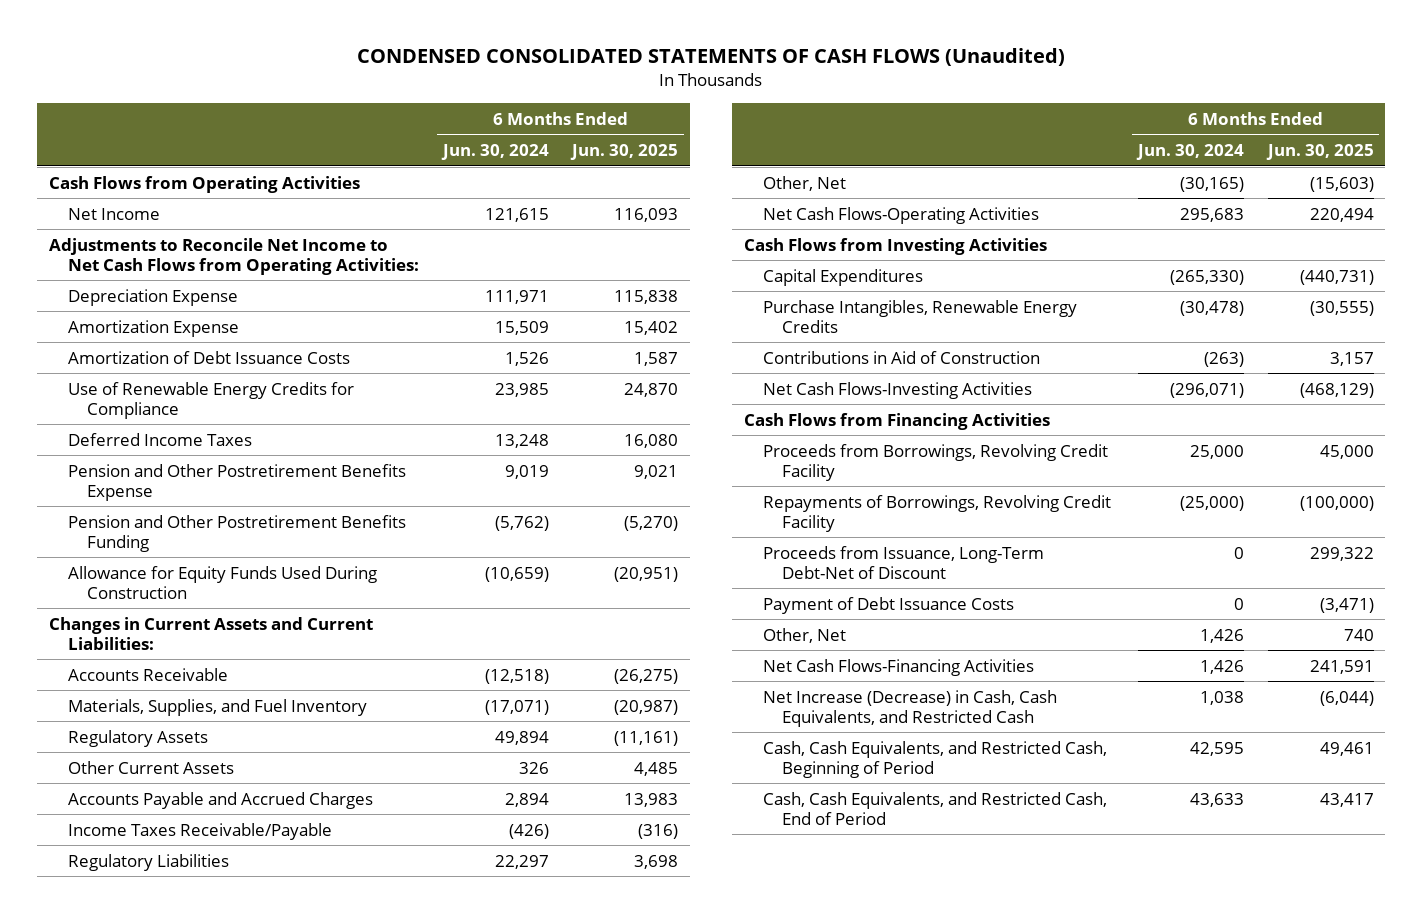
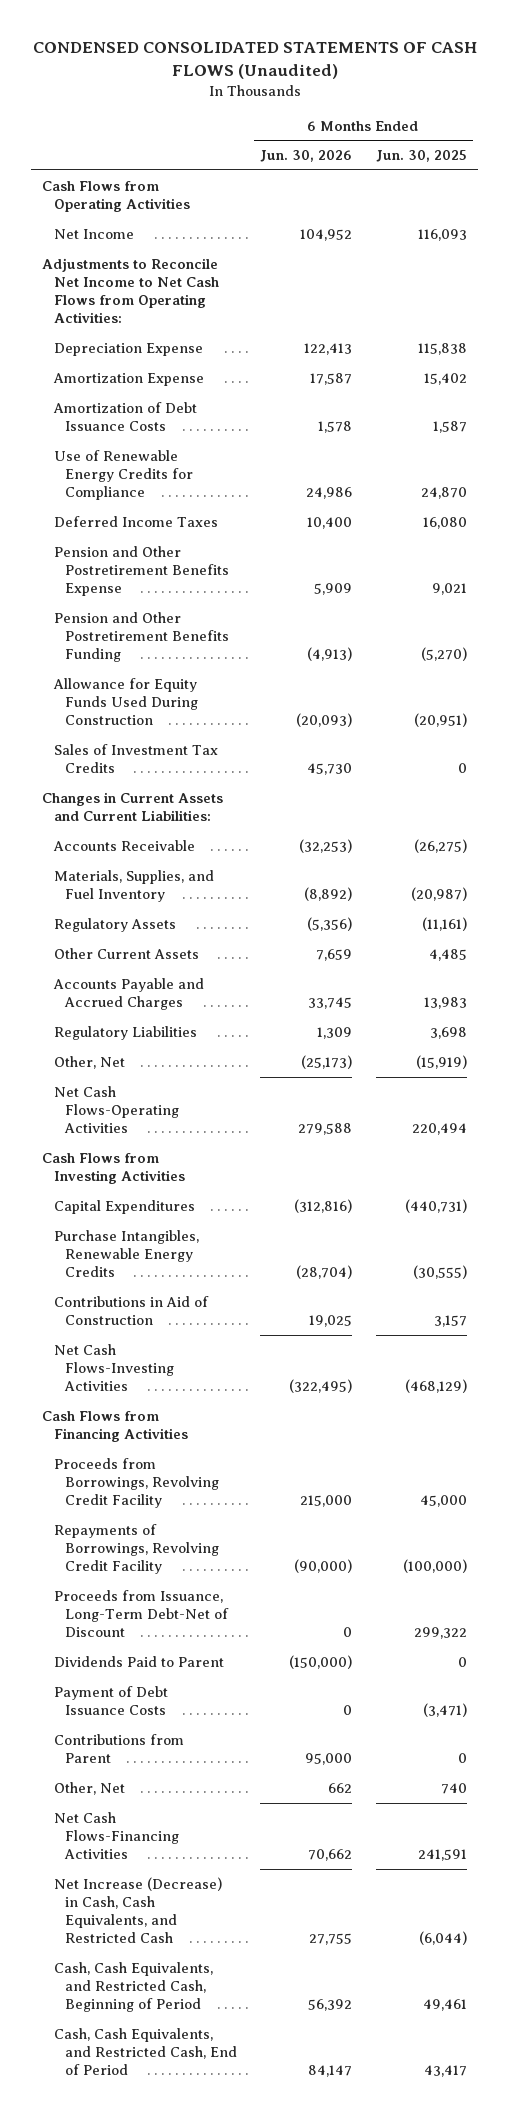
[440,143,549,160] Jun. 30, 2024 -> none
none -> [260,150,353,163] Jun. 30, 2026
none -> [53,743,218,773] Sales of Investment Tax Credits
[68,822,333,840] Income Taxes Receivable/Payable -> none
[1309,176,1374,192] (15,603) -> [415,1054,467,1069] (15,919)
none -> [53,1655,224,1667] Dividends Paid to Parent
none -> [53,1733,184,1763] Contributions from Parent

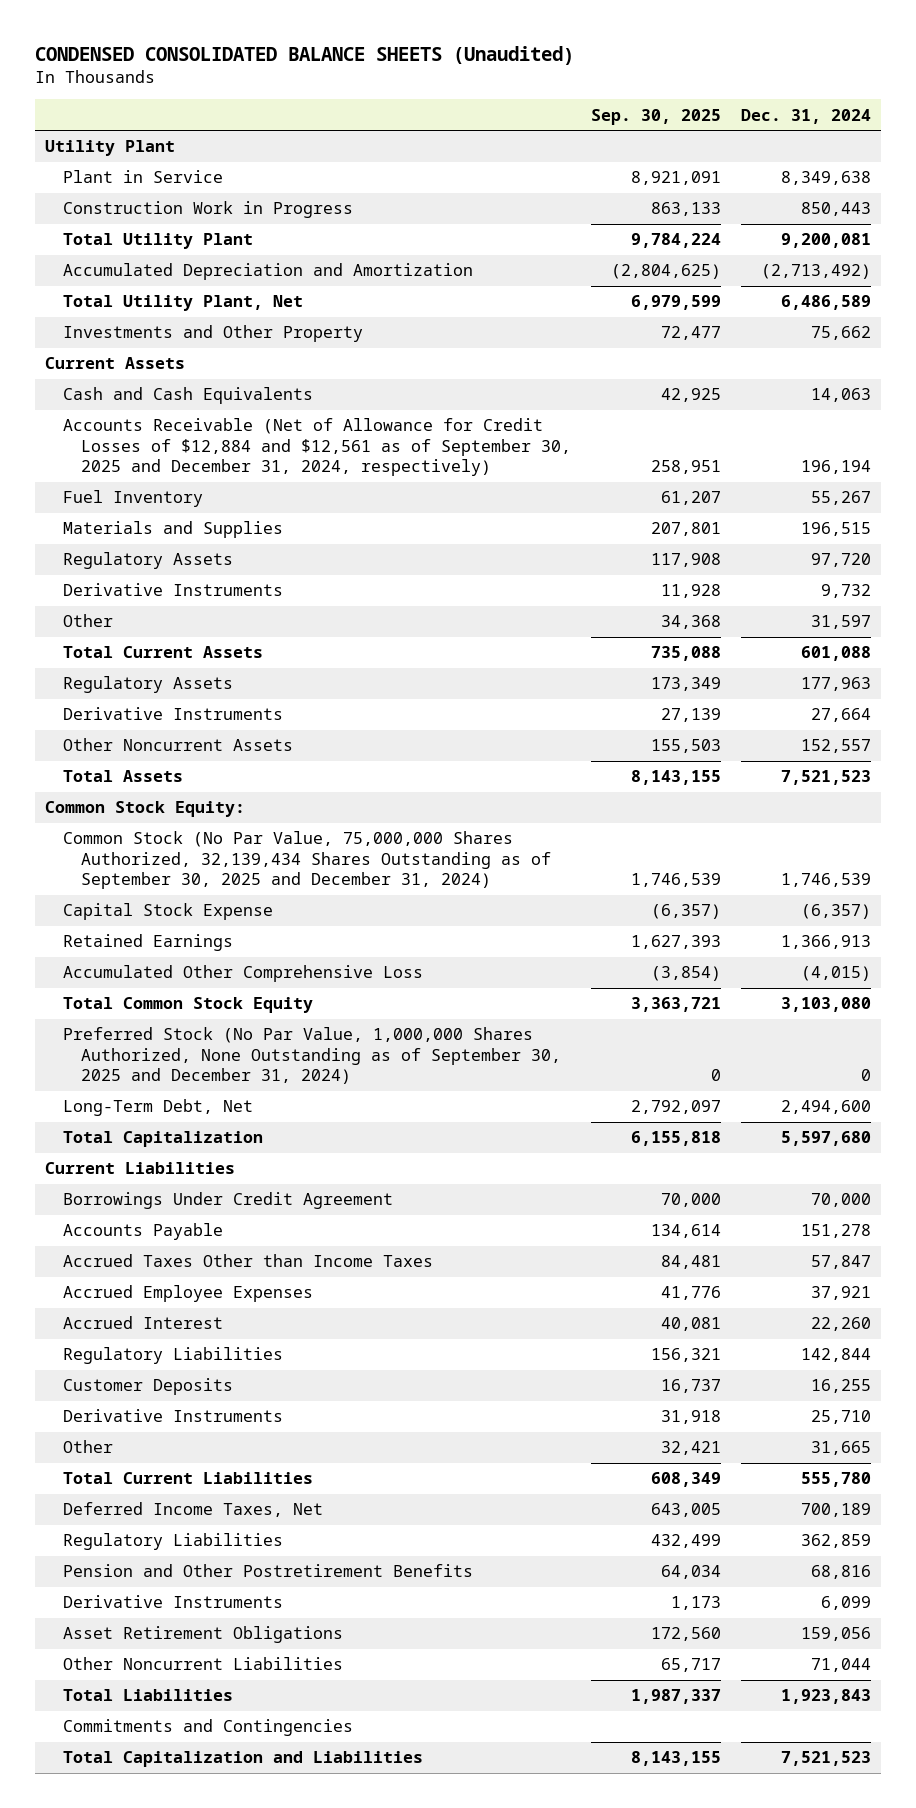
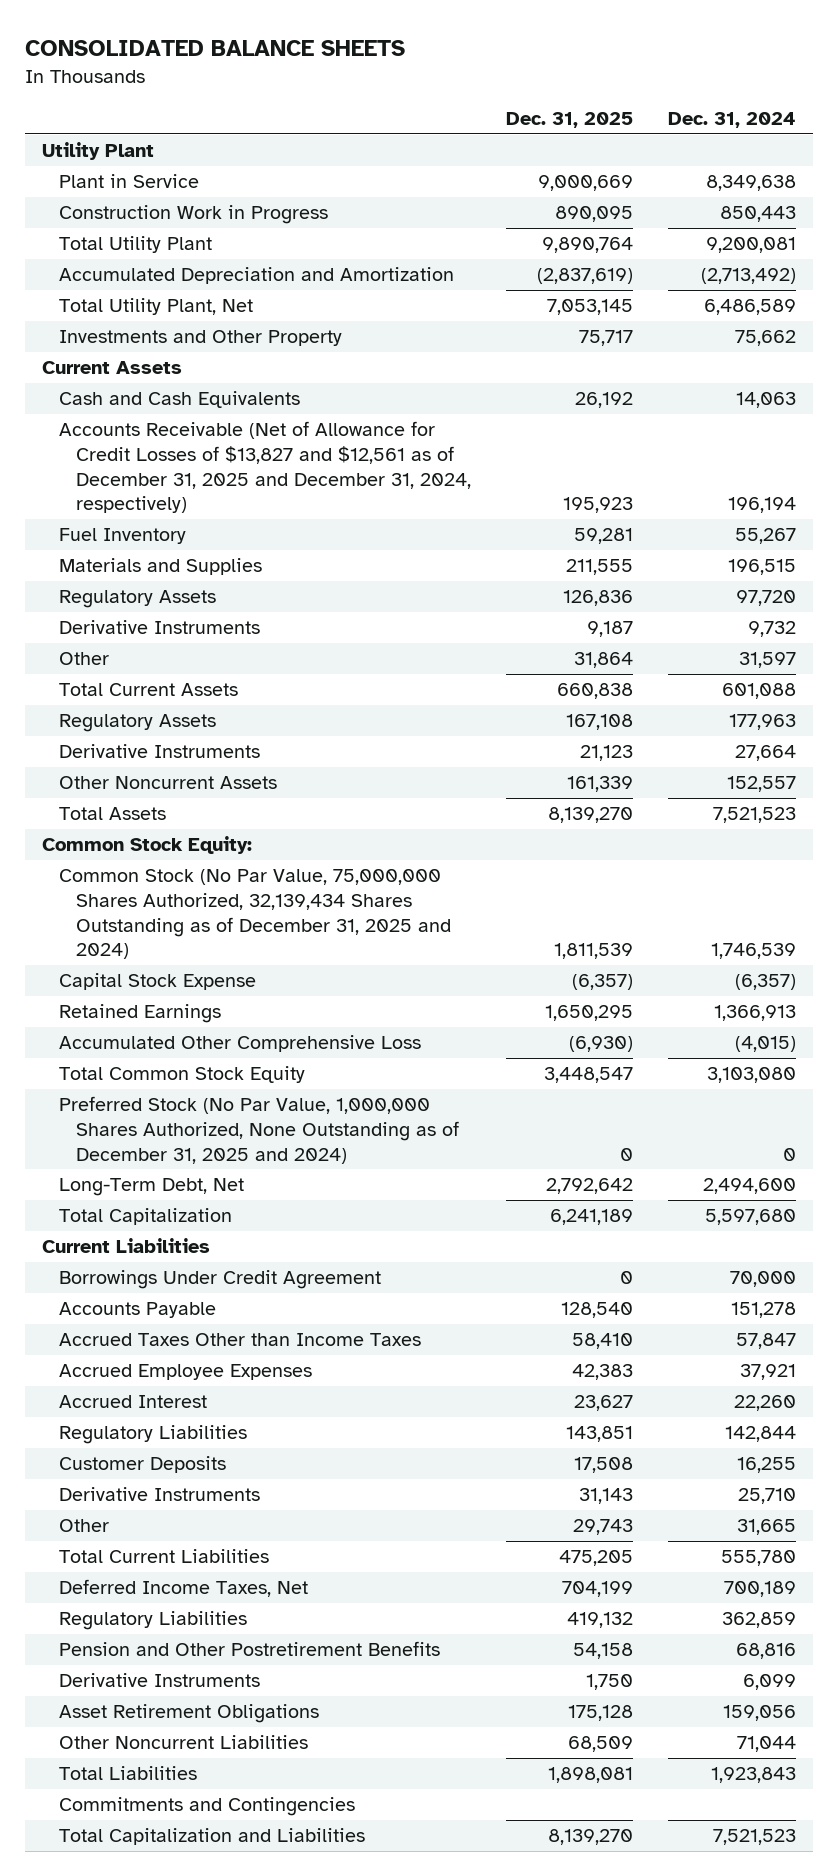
[35,45,575,65] CONDENSED CONSOLIDATED BALANCE SHEETS (Unaudited) -> [25,39,406,56] CONSOLIDATED BALANCE SHEETS
[590,108,721,125] Sep. 30, 2025 -> none
none -> [506,111,634,128] Dec. 31, 2025
[62,418,571,477] Accounts Receivable (Net of Allowance for Credit Losses of $12,884 and $12,561 as of September 30, 2025 and December 31, 2024, respectively) -> [59,421,472,514] Accounts Receivable (Net of Allowance for Credit Losses of $13,827 and $12,561 as of December 31, 2025 and December 31, 2024, respectively)
[62,831,551,890] Common Stock (No Par Value, 75,000,000 Shares Authorized, 32,139,434 Shares Outstanding as of September 30, 2025 and December 31, 2024) -> [59,869,452,960] Common Stock (No Par Value, 75,000,000 Shares Authorized, 32,139,434 Shares Outstanding as of December 31, 2025 and 2024)
[62,1027,561,1085] Preferred Stock (No Par Value, 1,000,000 Shares Authorized, None Outstanding as of September 30, 2025 and December 31, 2024) -> [59,1096,460,1164] Preferred Stock (No Par Value, 1,000,000 Shares Authorized, None Outstanding as of December 31, 2025 and 2024)

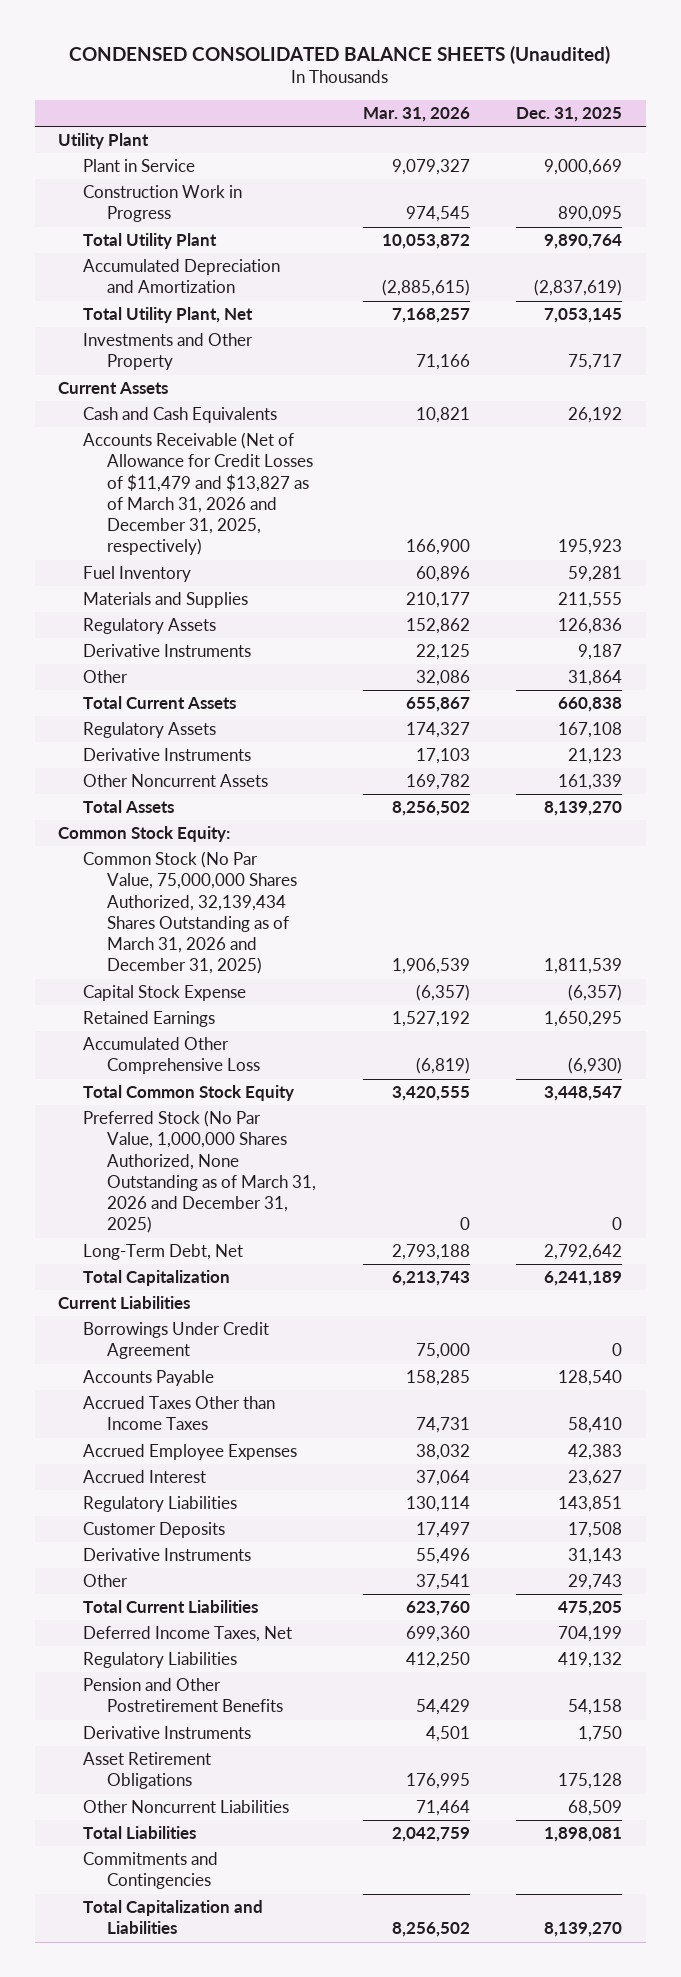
[25,39,406,56] CONSOLIDATED BALANCE SHEETS -> [69,45,611,64] CONDENSED CONSOLIDATED BALANCE SHEETS (Unaudited)
[667,111,796,128] Dec. 31, 2024 -> none
none -> [362,107,470,123] Mar. 31, 2026
[59,421,472,514] Accounts Receivable (Net of Allowance for Credit Losses of $13,827 and $12,561 as of December 31, 2025 and December 31, 2024, respectively) -> [82,432,314,556] Accounts Receivable (Net of Allowance for Credit Losses of $11,479 and $13,827 as of March 31, 2026 and December 31, 2025, respectively)
[59,869,452,960] Common Stock (No Par Value, 75,000,000 Shares Authorized, 32,139,434 Shares Outstanding as of December 31, 2025 and 2024) -> [82,851,298,975] Common Stock (No Par Value, 75,000,000 Shares Authorized, 32,139,434 Shares Outstanding as of March 31, 2026 and December 31, 2025)
[59,1096,460,1164] Preferred Stock (No Par Value, 1,000,000 Shares Authorized, None Outstanding as of December 31, 2025 and 2024) -> [82,1110,317,1234] Preferred Stock (No Par Value, 1,000,000 Shares Authorized, None Outstanding as of March 31, 2026 and December 31, 2025)

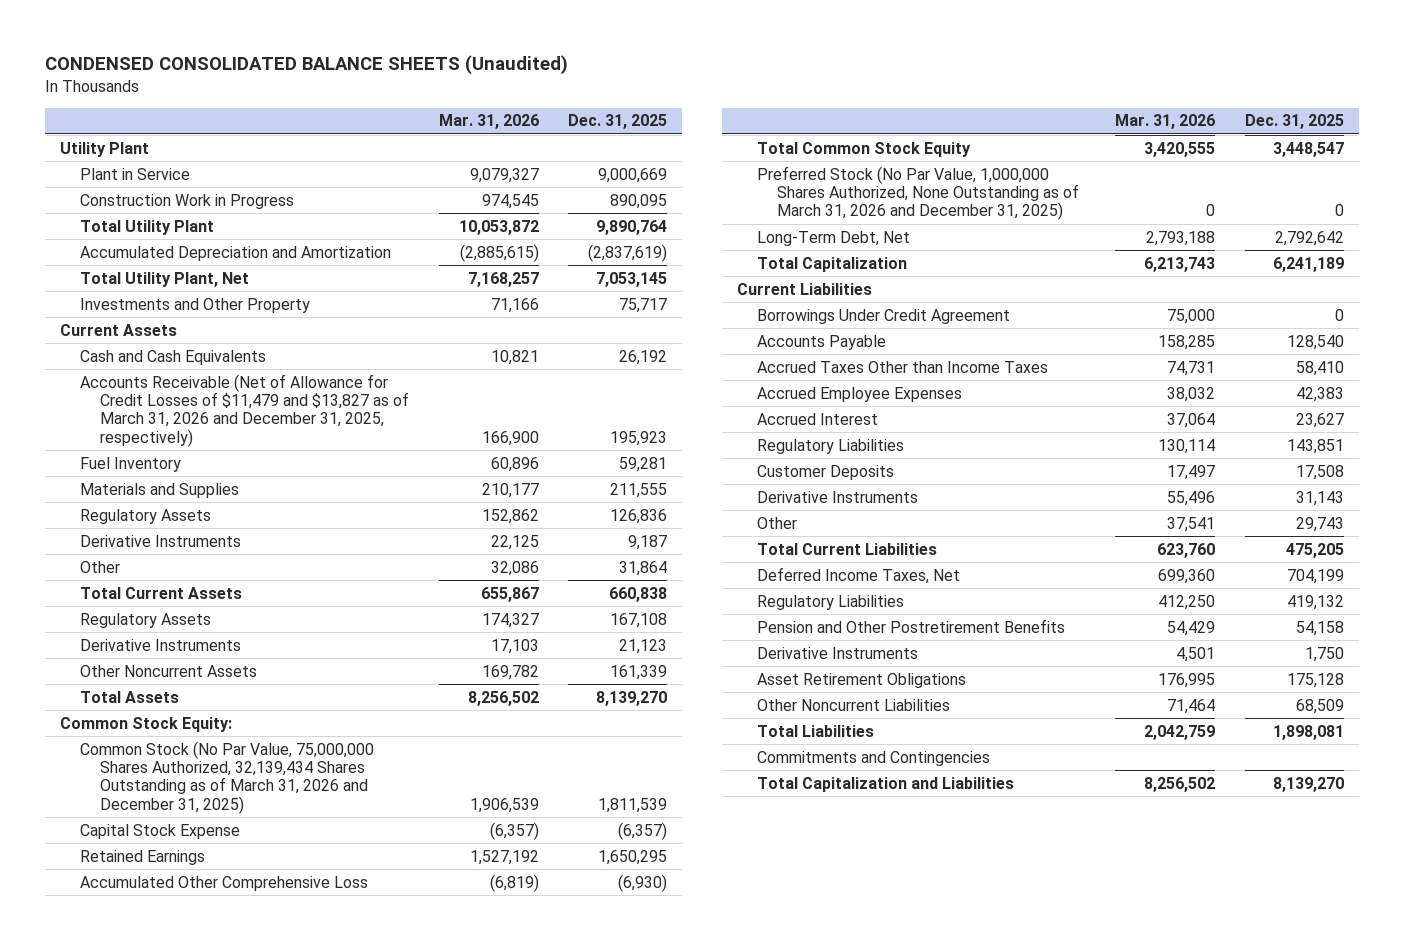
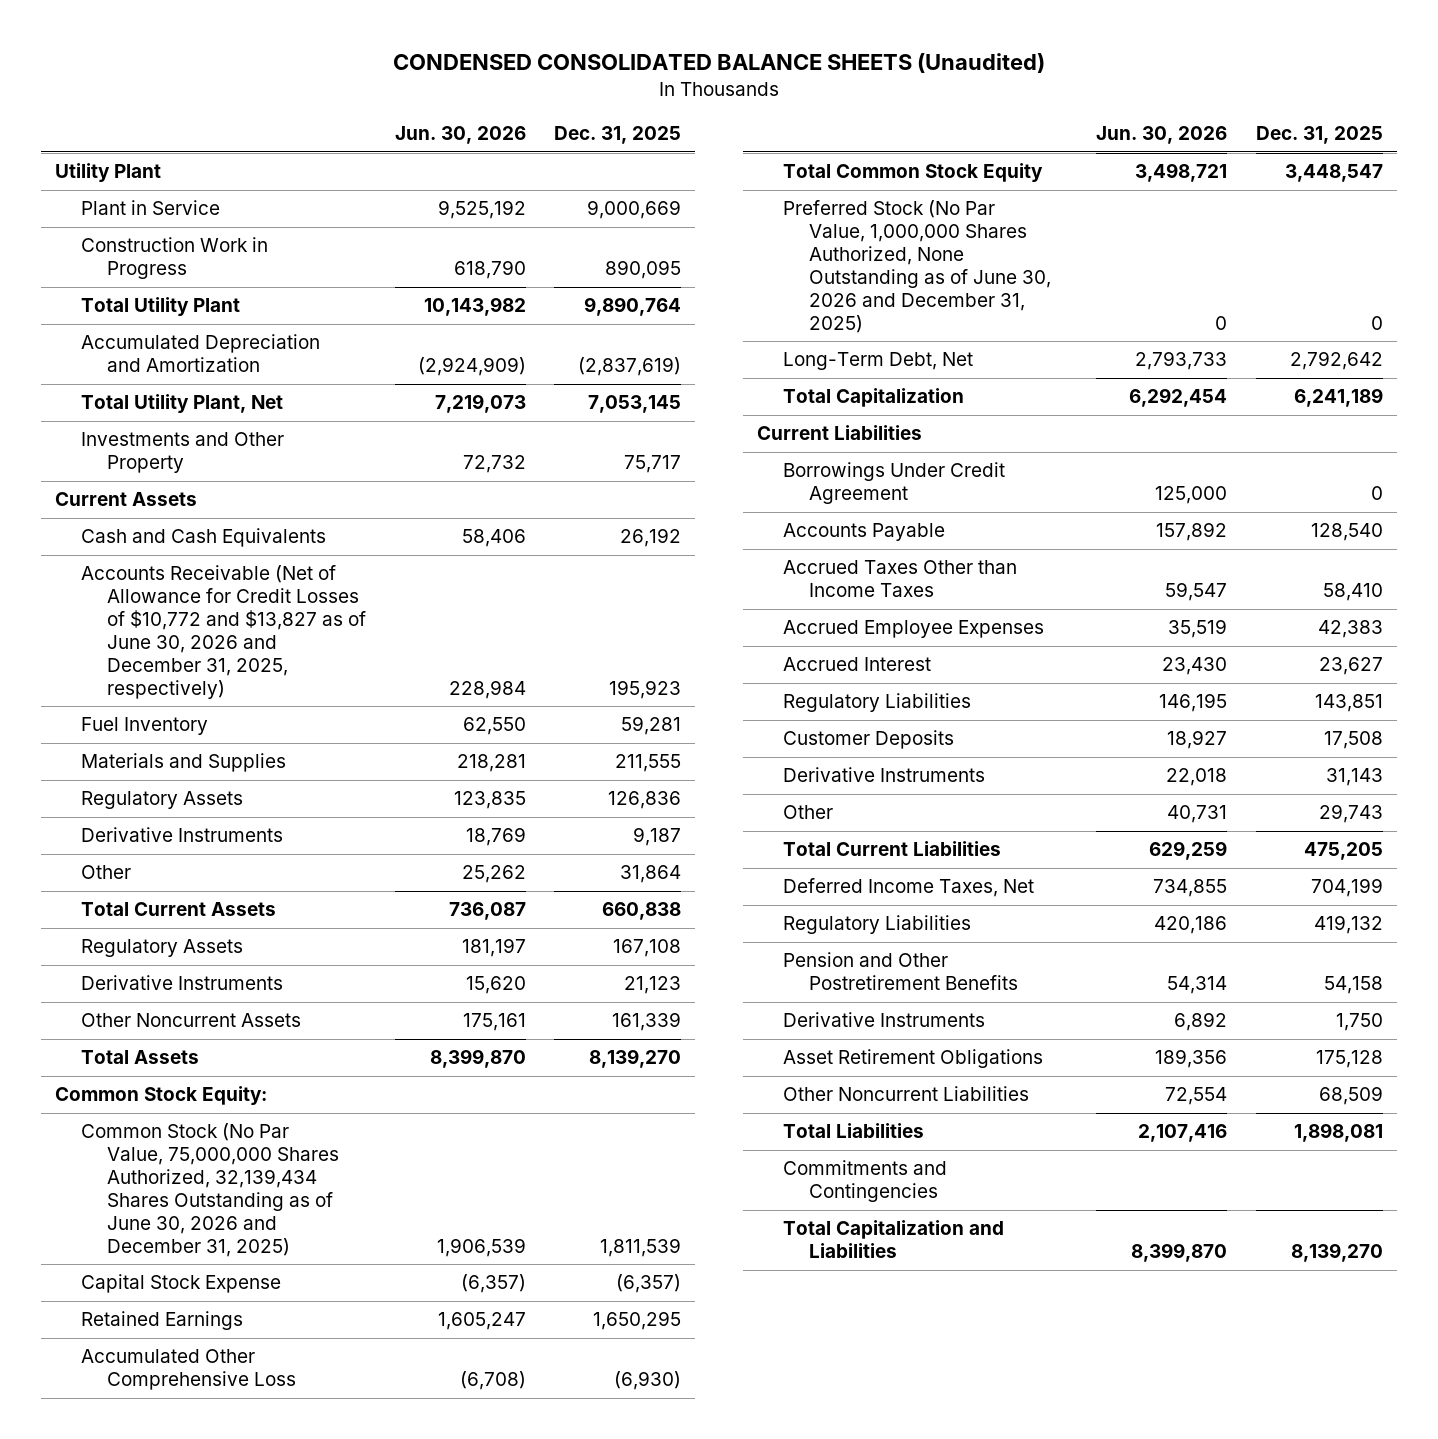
[438,114,539,130] Mar. 31, 2026 -> none
none -> [394,126,526,145] Jun. 30, 2026
[80,373,409,447] Accounts Receivable (Net of Allowance for Credit Losses of $11,479 and $13,827 as of March 31, 2026 and December 31, 2025, respectively) -> [81,565,367,699] Accounts Receivable (Net of Allowance for Credit Losses of $10,772 and $13,827 as of June 30, 2026 and December 31, 2025, respectively)
[80,740,375,814] Common Stock (No Par Value, 75,000,000 Shares Authorized, 32,139,434 Shares Outstanding as of March 31, 2026 and December 31, 2025) -> [81,1123,340,1257] Common Stock (No Par Value, 75,000,000 Shares Authorized, 32,139,434 Shares Outstanding as of June 30, 2026 and December 31, 2025)
[756,165,1079,221] Preferred Stock (No Par Value, 1,000,000 Shares Authorized, None Outstanding as of March 31, 2026 and December 31, 2025) -> [782,200,1051,333] Preferred Stock (No Par Value, 1,000,000 Shares Authorized, None Outstanding as of June 30, 2026 and December 31, 2025)

